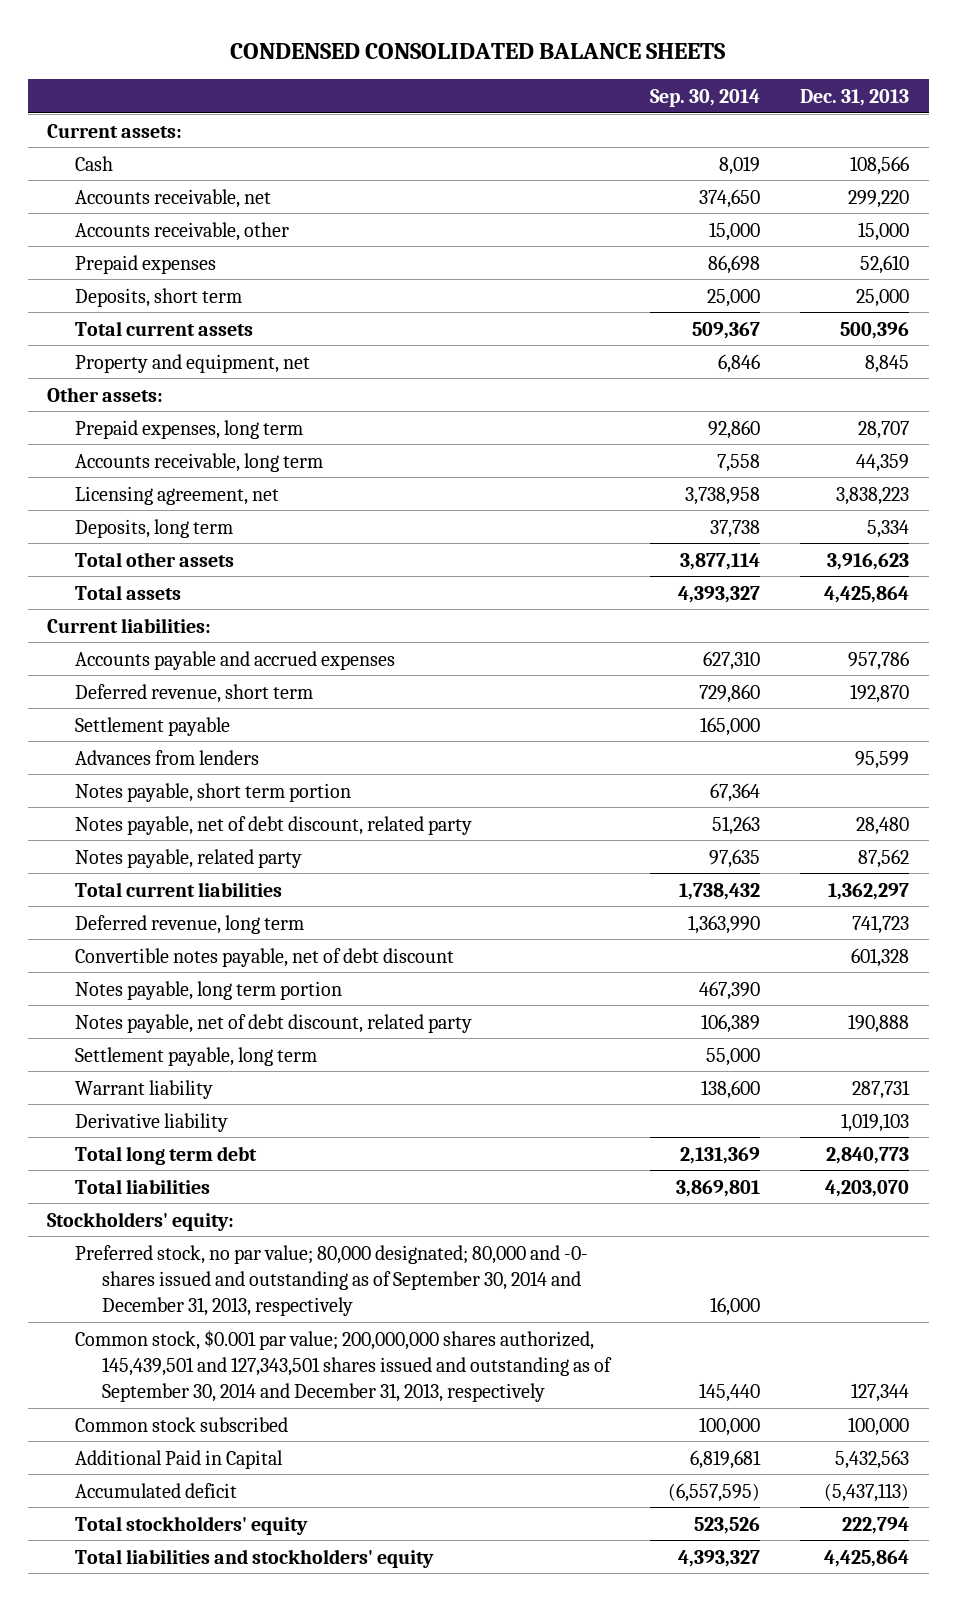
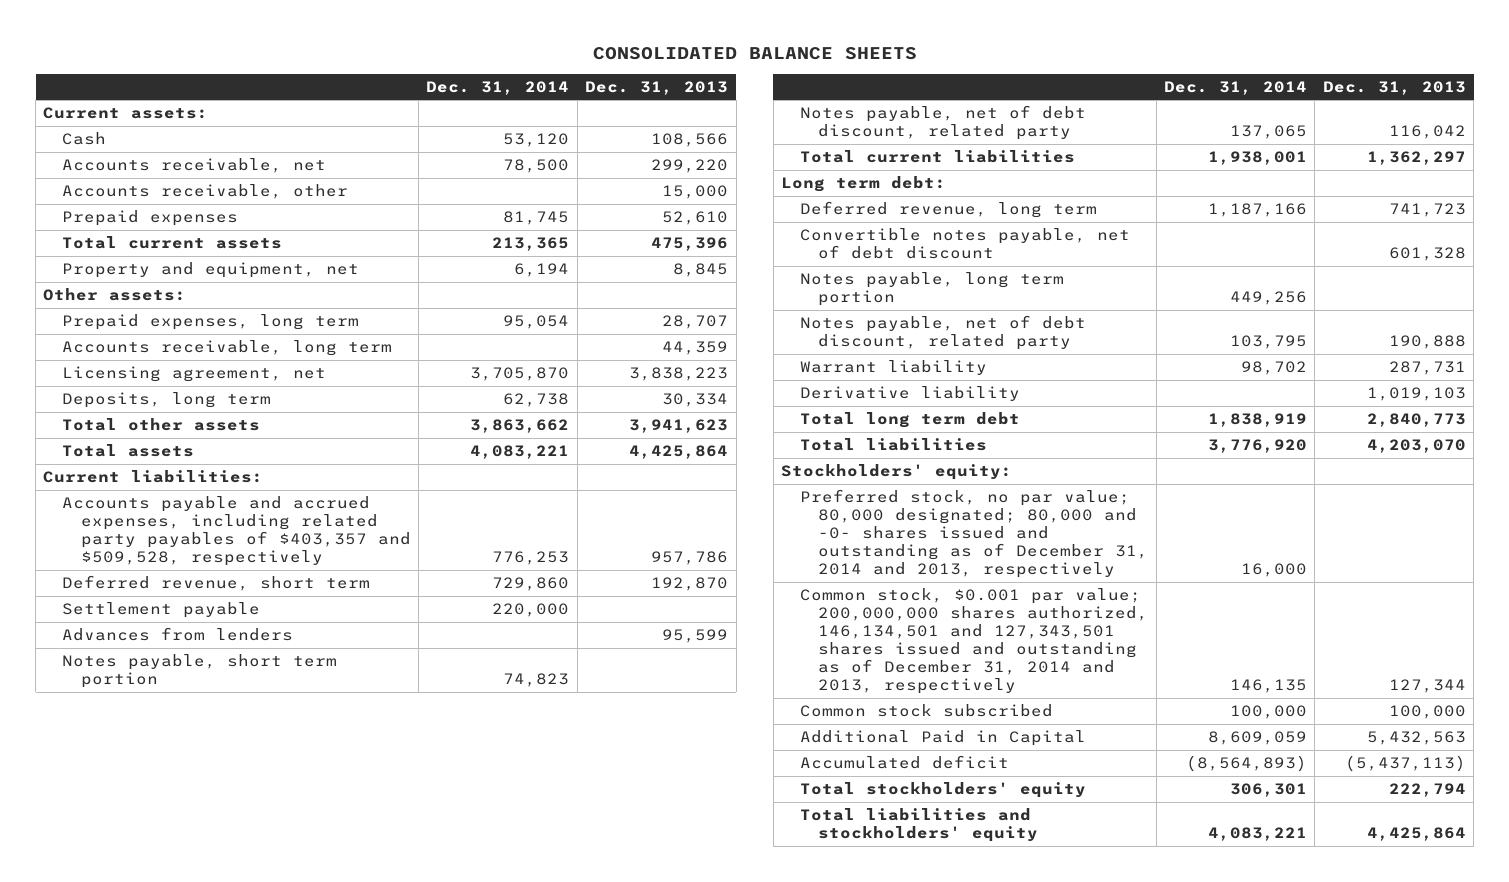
[230,43,726,60] CONDENSED CONSOLIDATED BALANCE SHEETS -> [592,46,917,60] CONSOLIDATED BALANCE SHEETS
[650,88,761,107] Sep. 30, 2014 -> none
none -> [426,80,570,95] Dec. 31, 2014
[74,287,242,307] Deposits, short term -> none
[839,321,909,339] 500,396 -> [651,237,729,252] 475,396
[866,519,909,538] 5,334 -> [662,393,729,408] 30,334
[826,552,909,570] 3,916,623 -> [629,419,729,434] 3,941,623
[74,650,395,670] Accounts payable and accrued expenses -> [62,496,411,567] Accounts payable and accrued expenses, including related party payables of $403,357 and $509,528, respectively
[74,848,302,868] Notes payable, related party -> none
[855,816,909,835] 28,480 -> [1388,125,1466,140] 116,042
none -> [781,176,947,193] Long term debt:
[74,1046,317,1066] Settlement payable, long term -> none
[74,1244,588,1317] Preferred stock, no par value; 80,000 designated; 80,000 and -0- shares issued and outstanding as of September 30, 2014 and December 31, 2013, respectively -> [799,489,1149,579] Preferred stock, no par value; 80,000 designated; 80,000 and -0- shares issued and outstanding as of December 31, 2014 and 2013, respectively
[74,1329,613,1403] Common stock, $0.001 par value; 200,000,000 shares authorized, 145,439,501 and 127,343,501 shares issued and outstanding as of September 30, 2014 and December 31, 2013, respectively -> [799,588,1149,695] Common stock, $0.001 par value; 200,000,000 shares authorized, 146,134,501 and 127,343,501 shares issued and outstanding as of December 31, 2014 and 2013, respectively

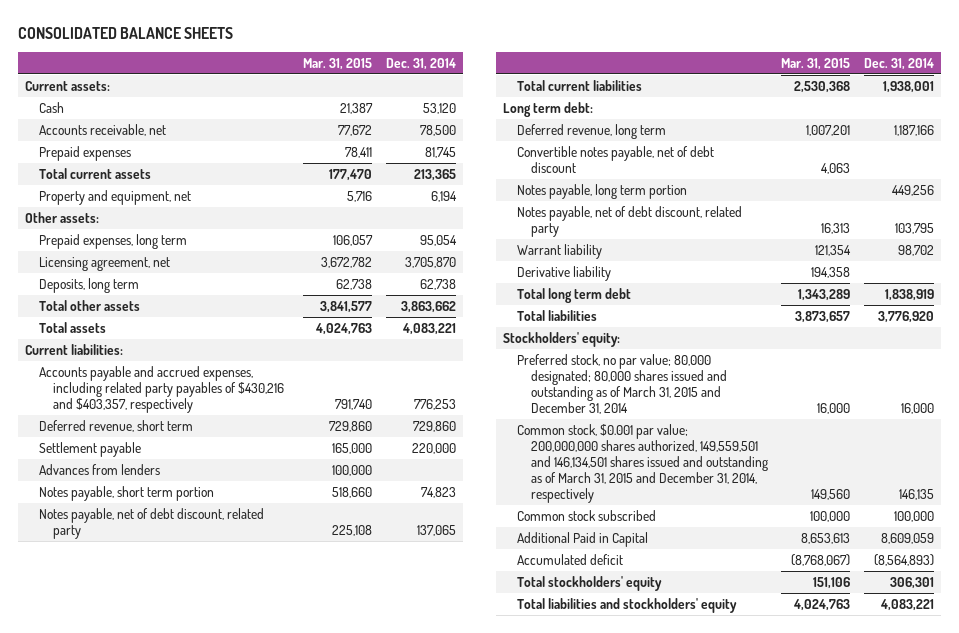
[585,80,729,95] Dec. 31, 2013 -> none
none -> [303,57,373,70] Mar. 31, 2015
[62,184,349,200] Accounts receivable, other -> none
[62,340,393,357] Accounts receivable, long term -> none
[62,496,411,567] Accounts payable and accrued expenses, including related party payables of $403,357 and $509,528, respectively -> [38,365,284,413] Accounts payable and accrued expenses, including related party payables of $430,216 and $403,357, respectively
[799,489,1149,579] Preferred stock, no par value; 80,000 designated; 80,000 and -0- shares issued and outstanding as of December 31, 2014 and 2013, respectively -> [516,353,727,414] Preferred stock, no par value; 80,000 designated; 80,000 shares issued and outstanding as of March 31, 2015 and December 31, 2014
[799,588,1149,695] Common stock, $0.001 par value; 200,000,000 shares authorized, 146,134,501 and 127,343,501 shares issued and outstanding as of December 31, 2014 and 2013, respectively -> [516,423,768,504] Common stock, $0.001 par value; 200,000,000 shares authorized, 149,559,501 and 146,134,501 shares issued and outstanding as of March 31, 2015 and December 31, 2014, respectively

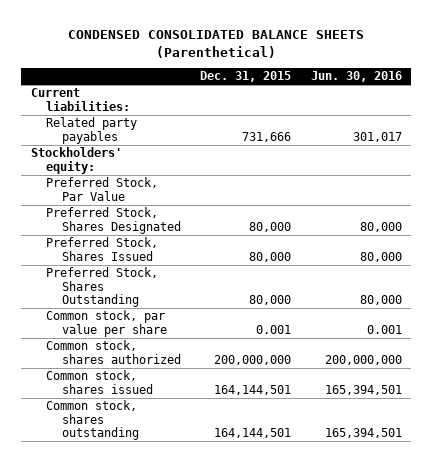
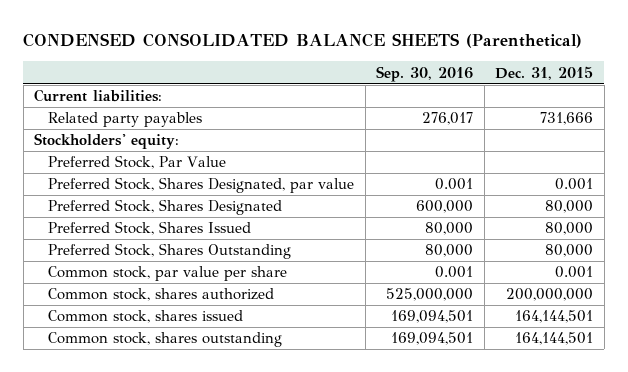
[310,71,402,83] Jun. 30, 2016 -> none
none -> [376,65,474,82] Sep. 30, 2016
none -> [48,177,355,194] Preferred Stock, Shares Designated, par value

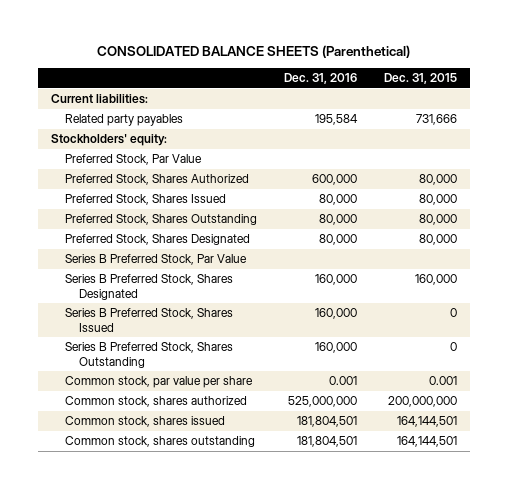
[23,33,583,49] CONDENSED CONSOLIDATED BALANCE SHEETS (Parenthetical) -> [96,45,410,59] CONSOLIDATED BALANCE SHEETS (Parenthetical)
[376,65,474,82] Sep. 30, 2016 -> none
none -> [283,73,357,85] Dec. 31, 2016
[48,177,355,194] Preferred Stock, Shares Designated, par value -> none
none -> [64,174,249,186] Preferred Stock, Shares Authorized
[48,199,283,216] Preferred Stock, Shares Designated -> [64,234,250,246] Preferred Stock, Shares Designated
none -> [64,254,247,266] Series B Preferred Stock, Par Value
none -> [64,274,233,300] Series B Preferred Stock, Shares Designated
none -> [64,308,233,332] Series B Preferred Stock, Shares Issued
none -> [64,342,233,368] Series B Preferred Stock, Shares Outstanding

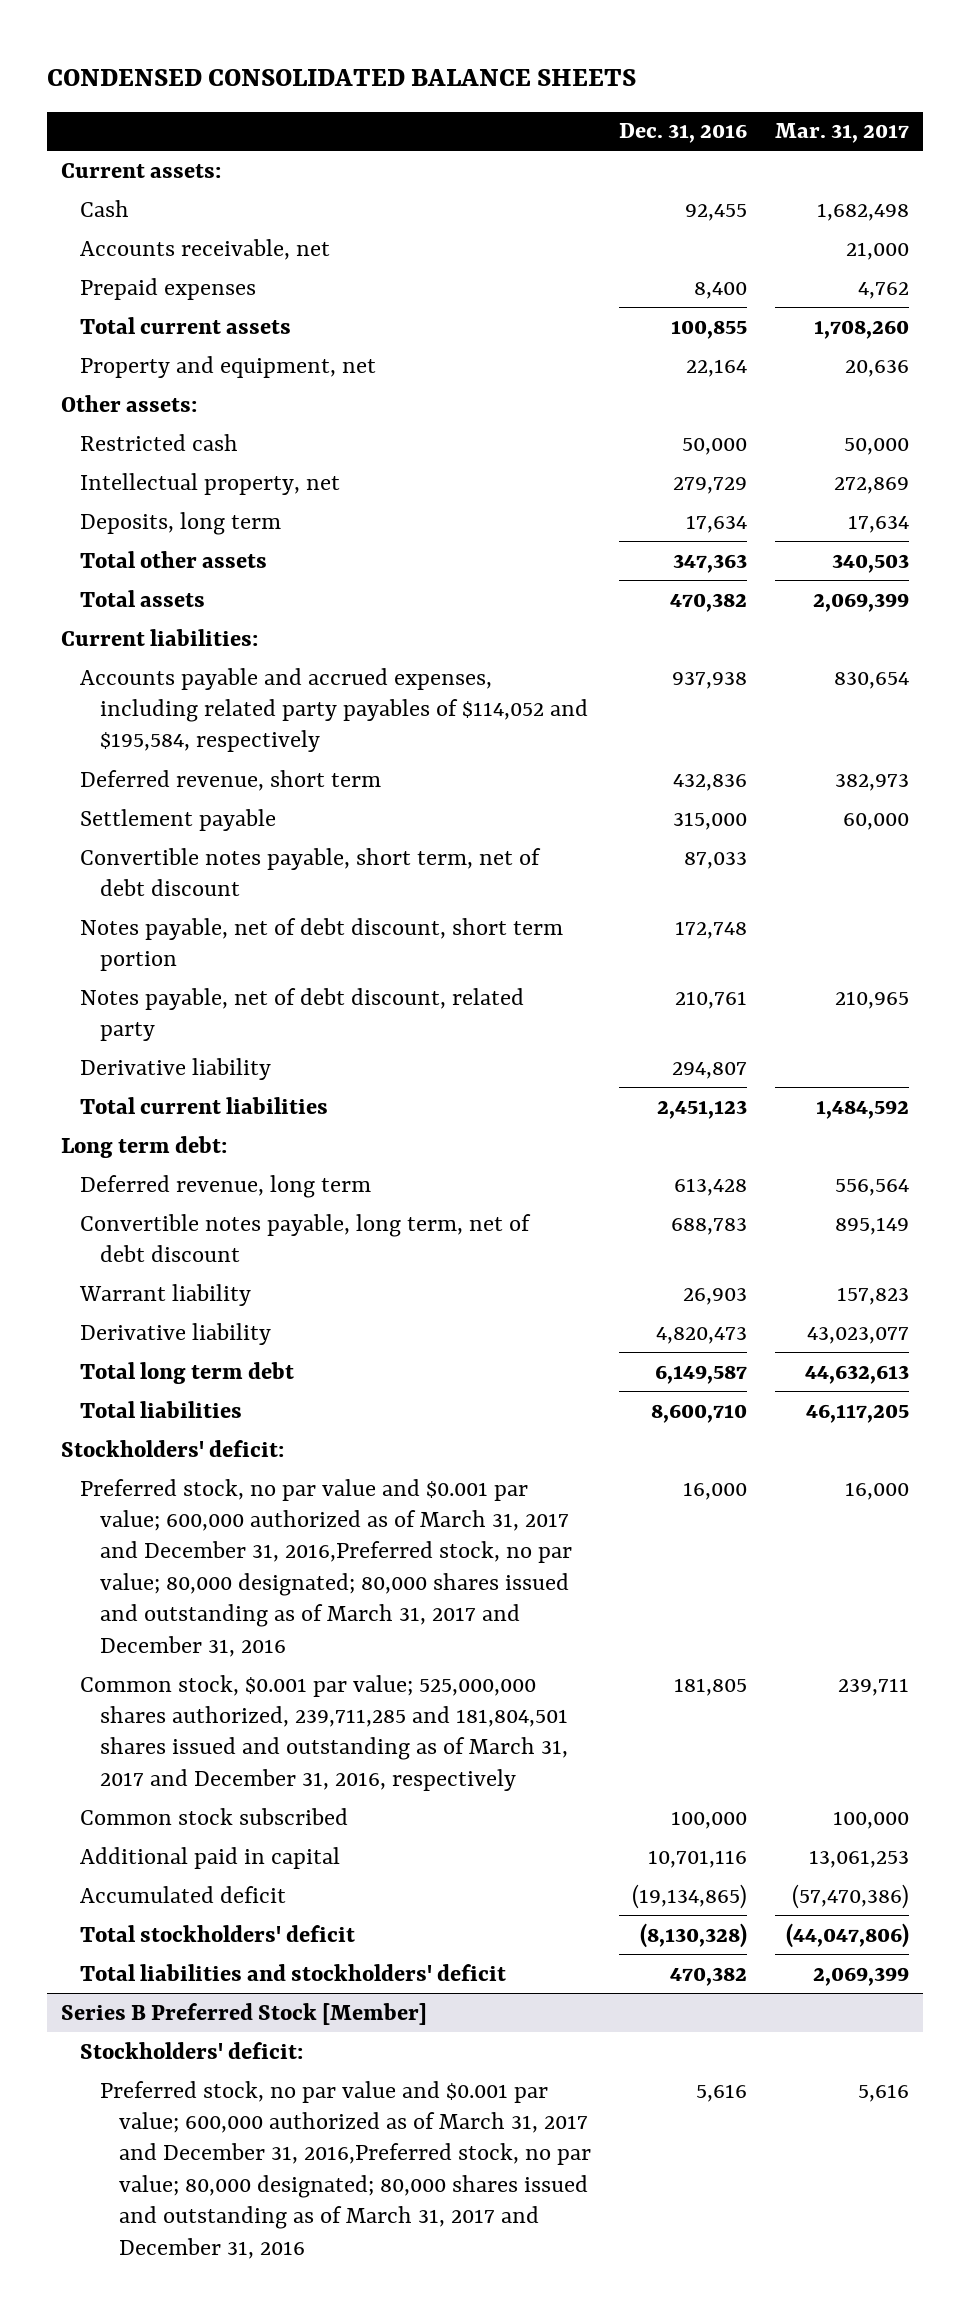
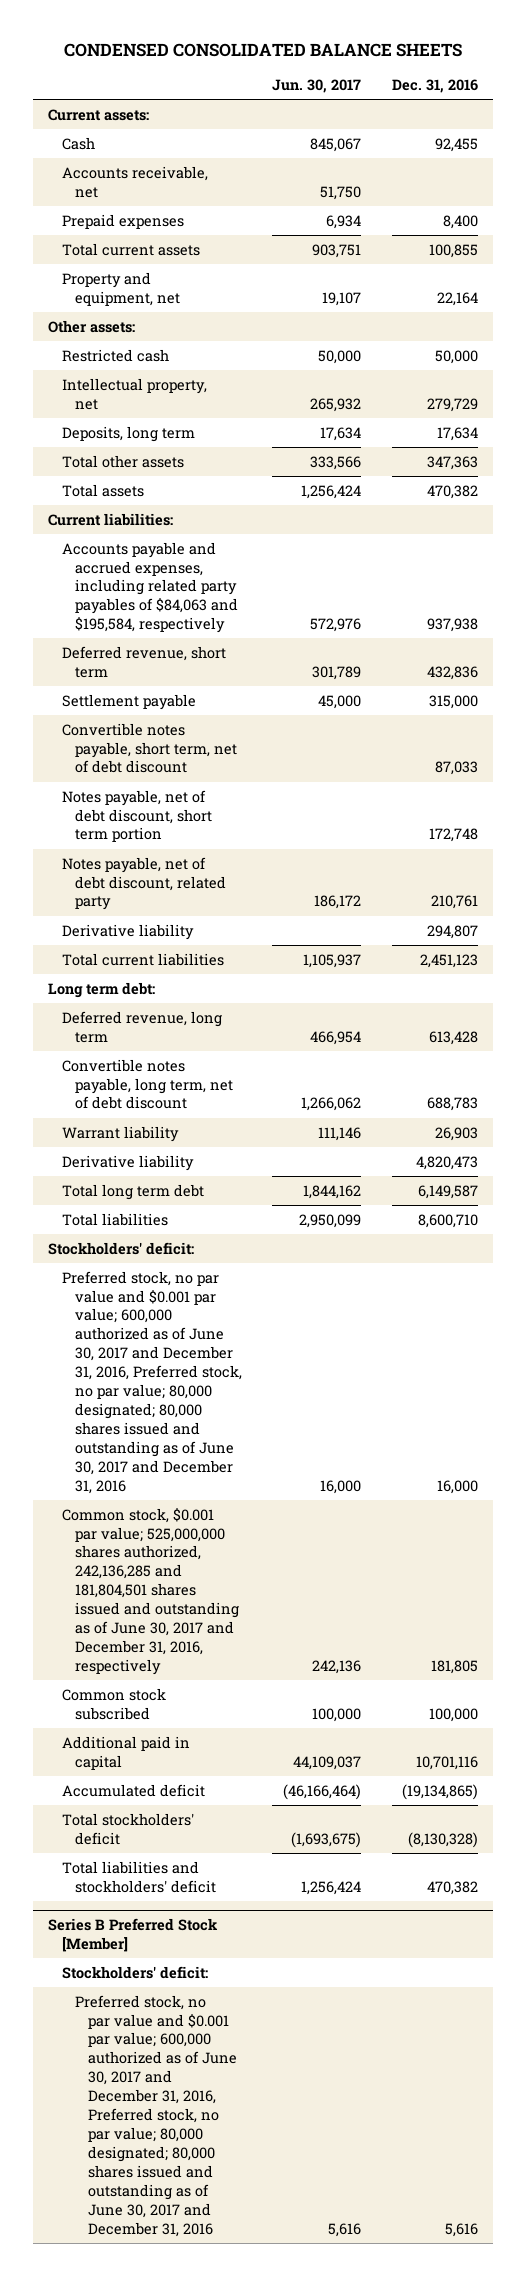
[774,123,909,144] Mar. 31, 2017 -> none
none -> [272,79,362,94] Jun. 30, 2017
[80,667,588,753] Accounts payable and accrued expenses, including related party payables of $114,052 and $195,584, respectively -> [61,541,239,634] Accounts payable and accrued expenses, including related party payables of $84,063 and $195,584, respectively
[80,1478,572,1657] Preferred stock, no par value and $0.001 par value; 600,000 authorized as of March 31, 2017 and December 31, 2016,Preferred stock, no par value; 80,000 designated; 80,000 shares issued and outstanding as of March 31, 2017 and December 31, 2016 -> [61,1270,243,1494] Preferred stock, no par value and $0.001 par value; 600,000 authorized as of June 30, 2017 and December 31, 2016, Preferred stock, no par value; 80,000 designated; 80,000 shares issued and outstanding as of June 30, 2017 and December 31, 2016
[80,1674,568,1791] Common stock, $0.001 par value; 525,000,000 shares authorized, 239,711,285 and 181,804,501 shares issued and outstanding as of March 31, 2017 and December 31, 2016, respectively -> [61,1507,240,1676] Common stock, $0.001 par value; 525,000,000 shares authorized, 242,136,285 and 181,804,501 shares issued and outstanding as of June 30, 2017 and December 31, 2016, respectively
[99,2080,592,2259] Preferred stock, no par value and $0.001 par value; 600,000 authorized as of March 31, 2017 and December 31, 2016,Preferred stock, no par value; 80,000 designated; 80,000 shares issued and outstanding as of March 31, 2017 and December 31, 2016 -> [75,1994,238,2237] Preferred stock, no par value and $0.001 par value; 600,000 authorized as of June 30, 2017 and December 31, 2016, Preferred stock, no par value; 80,000 designated; 80,000 shares issued and outstanding as of June 30, 2017 and December 31, 2016

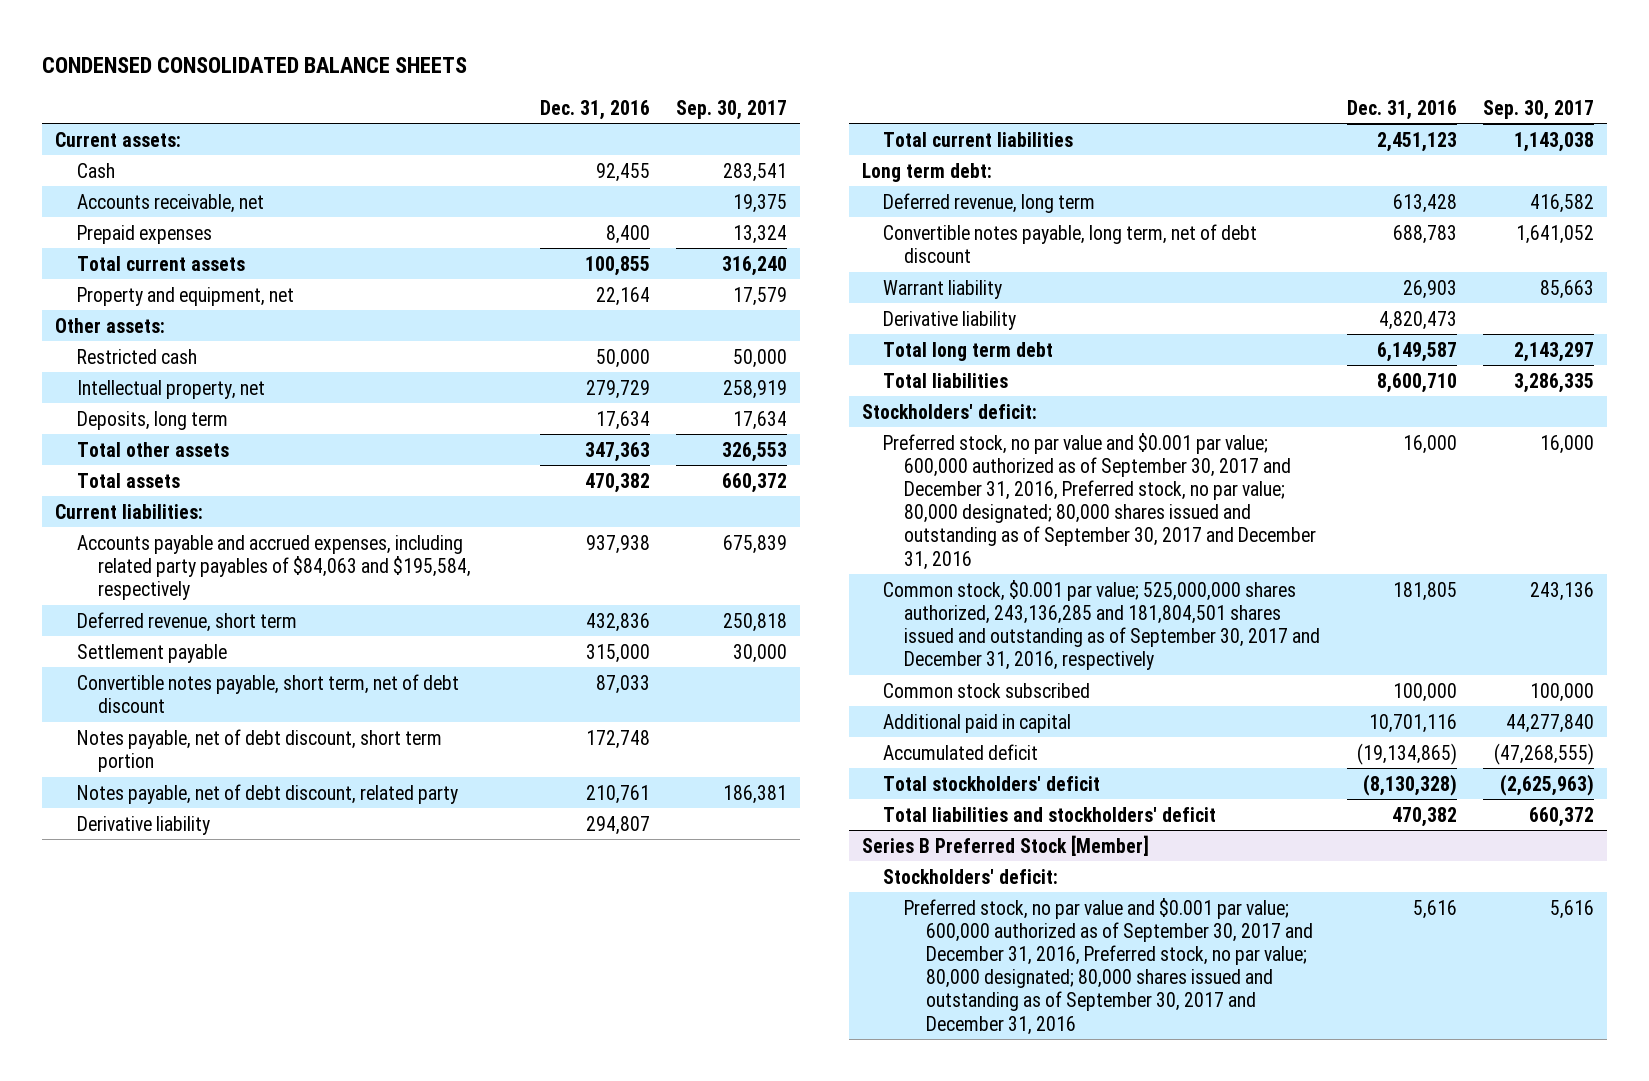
[272,79,362,94] Jun. 30, 2017 -> none
none -> [675,99,787,120] Sep. 30, 2017
[61,1270,243,1494] Preferred stock, no par value and $0.001 par value; 600,000 authorized as of June 30, 2017 and December 31, 2016, Preferred stock, no par value; 80,000 designated; 80,000 shares issued and outstanding as of June 30, 2017 and December 31, 2016 -> [883,432,1317,570] Preferred stock, no par value and $0.001 par value; 600,000 authorized as of September 30, 2017 and December 31, 2016, Preferred stock, no par value; 80,000 designated; 80,000 shares issued and outstanding as of September 30, 2017 and December 31, 2016
[61,1507,240,1676] Common stock, $0.001 par value; 525,000,000 shares authorized, 242,136,285 and 181,804,501 shares issued and outstanding as of June 30, 2017 and December 31, 2016, respectively -> [883,579,1321,671] Common stock, $0.001 par value; 525,000,000 shares authorized, 243,136,285 and 181,804,501 shares issued and outstanding as of September 30, 2017 and December 31, 2016, respectively
[75,1994,238,2237] Preferred stock, no par value and $0.001 par value; 600,000 authorized as of June 30, 2017 and December 31, 2016, Preferred stock, no par value; 80,000 designated; 80,000 shares issued and outstanding as of June 30, 2017 and December 31, 2016 -> [904,897,1313,1035] Preferred stock, no par value and $0.001 par value; 600,000 authorized as of September 30, 2017 and December 31, 2016, Preferred stock, no par value; 80,000 designated; 80,000 shares issued and outstanding as of September 30, 2017 and December 31, 2016

